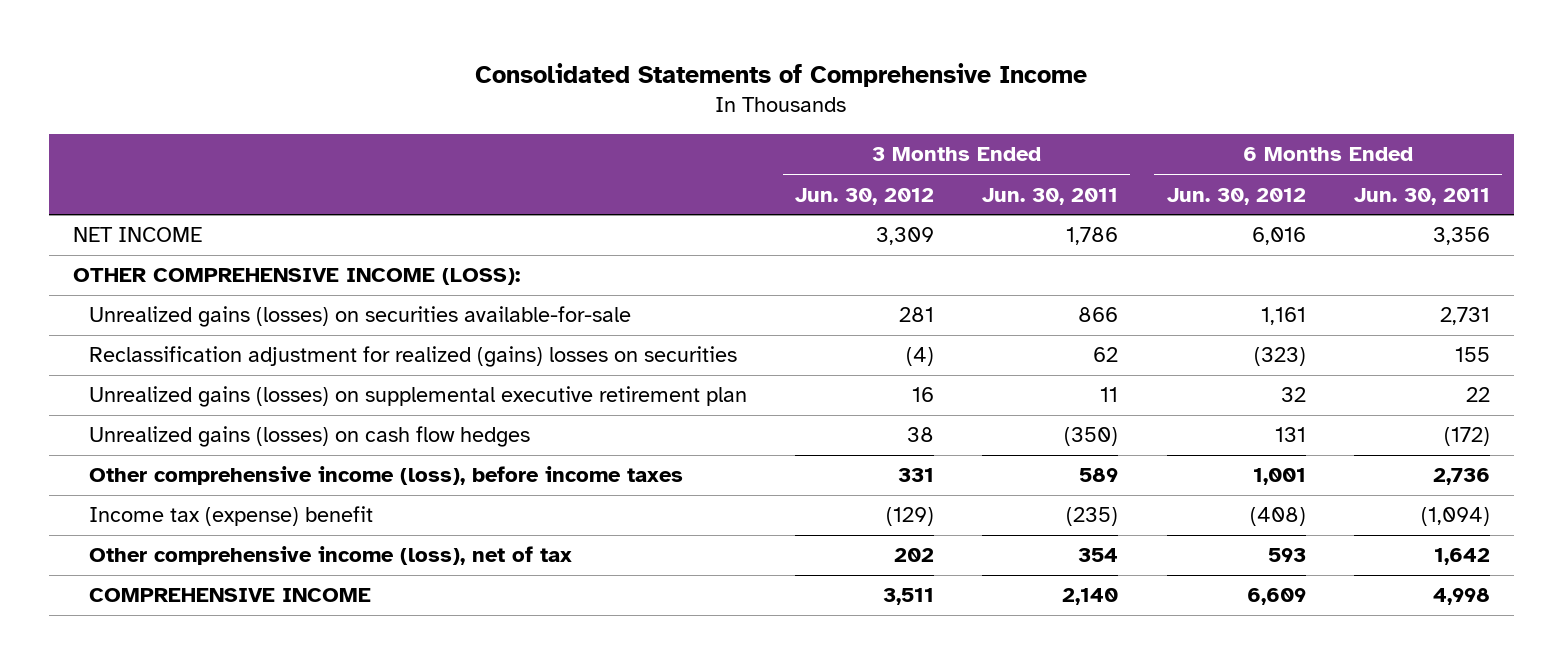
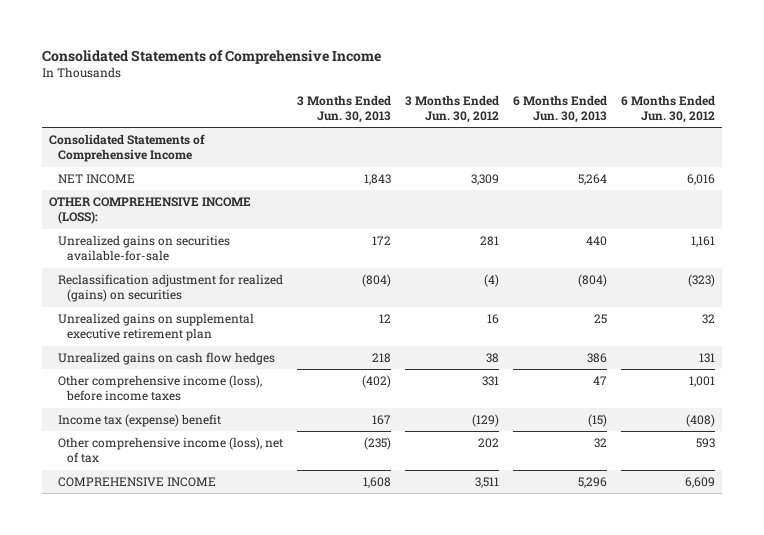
[982,187,1119,205] Jun. 30, 2011 -> none
[1353,187,1490,205] Jun. 30, 2011 -> none
none -> [296,94,391,124] 3 Months Ended Jun. 30, 2013
none -> [512,94,607,124] 6 Months Ended Jun. 30, 2013
none -> [48,133,205,163] Consolidated Statements of Comprehensive Income
[89,306,632,328] Unrealized gains (losses) on securities available-for-sale -> [57,234,230,262] Unrealized gains on securities available-for-sale
[89,346,738,368] Reclassification adjustment for realized (gains) losses on securities -> [57,273,283,303] Reclassification adjustment for realized (gains) on securities
[89,386,748,408] Unrealized gains (losses) on supplemental executive retirement plan -> [57,312,254,342] Unrealized gains on supplemental executive retirement plan
[89,426,531,448] Unrealized gains (losses) on cash flow hedges -> [57,351,275,365] Unrealized gains on cash flow hedges

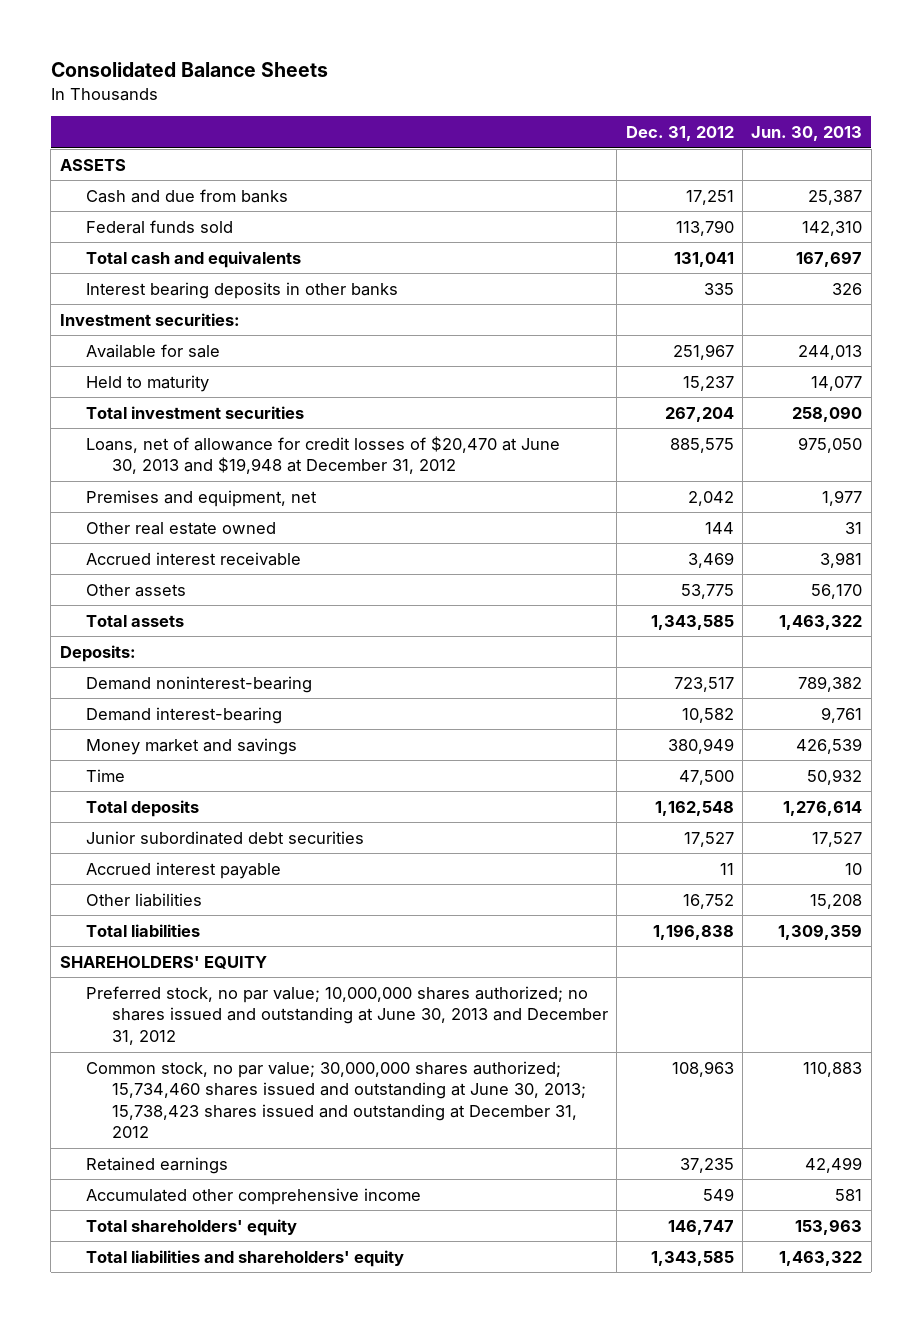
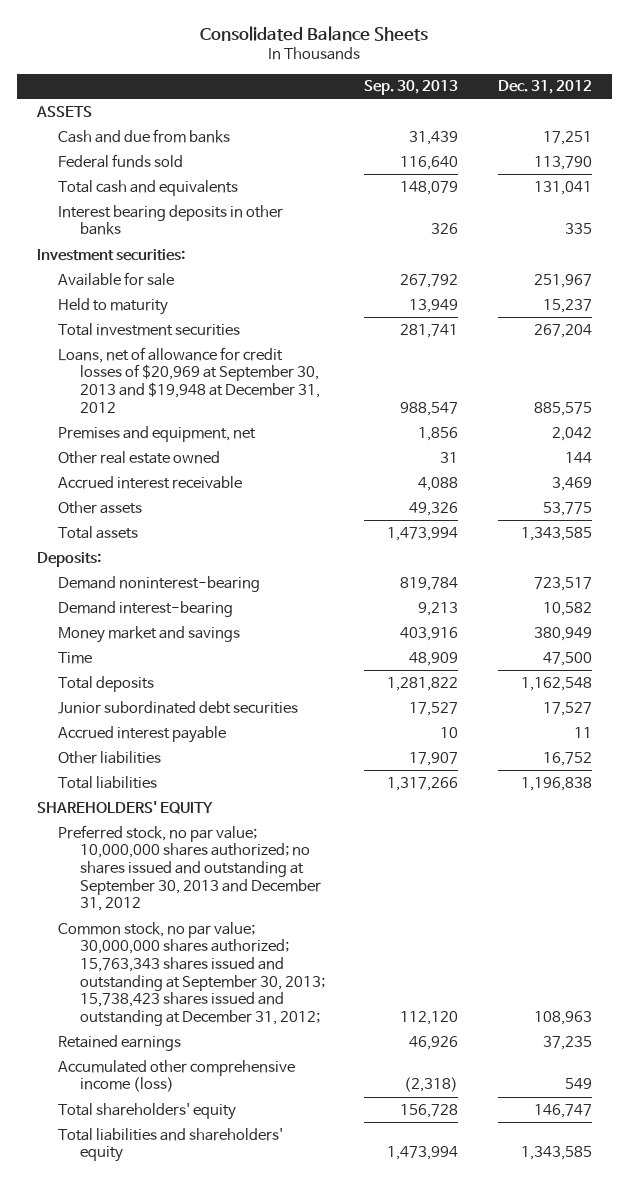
[751,126,863,142] Jun. 30, 2013 -> none
none -> [364,80,459,96] Sep. 30, 2013
[85,435,560,475] Loans, net of allowance for credit losses of $20,470 at June 30, 2013 and $19,948 at December 31, 2012 -> [58,346,320,413] Loans, net of allowance for credit losses of $20,969 at September 30, 2013 and $19,948 at December 31, 2012
[85,985,608,1045] Preferred stock, no par value; 10,000,000 shares authorized; no shares issued and outstanding at June 30, 2013 and December 31, 2012 -> [58,824,321,912] Preferred stock, no par value; 10,000,000 shares authorized; no shares issued and outstanding at September 30, 2013 and December 31, 2012
[85,1060,586,1139] Common stock, no par value; 30,000,000 shares authorized; 15,734,460 shares issued and outstanding at June 30, 2013; 15,738,423 shares issued and outstanding at December 31, 2012 -> [58,921,325,1026] Common stock, no par value; 30,000,000 shares authorized; 15,763,343 shares issued and outstanding at September 30, 2013; 15,738,423 shares issued and outstanding at December 31, 2012;
[85,1187,421,1205] Accumulated other comprehensive income -> [58,1059,296,1093] Accumulated other comprehensive income (loss)

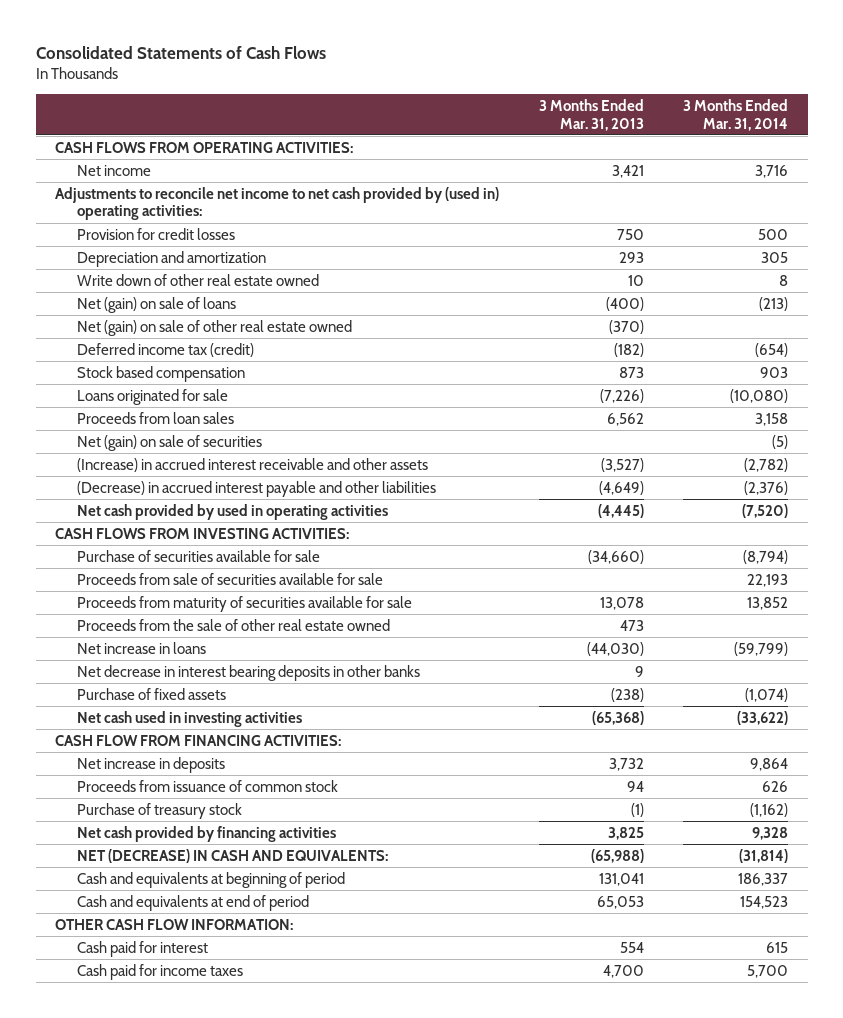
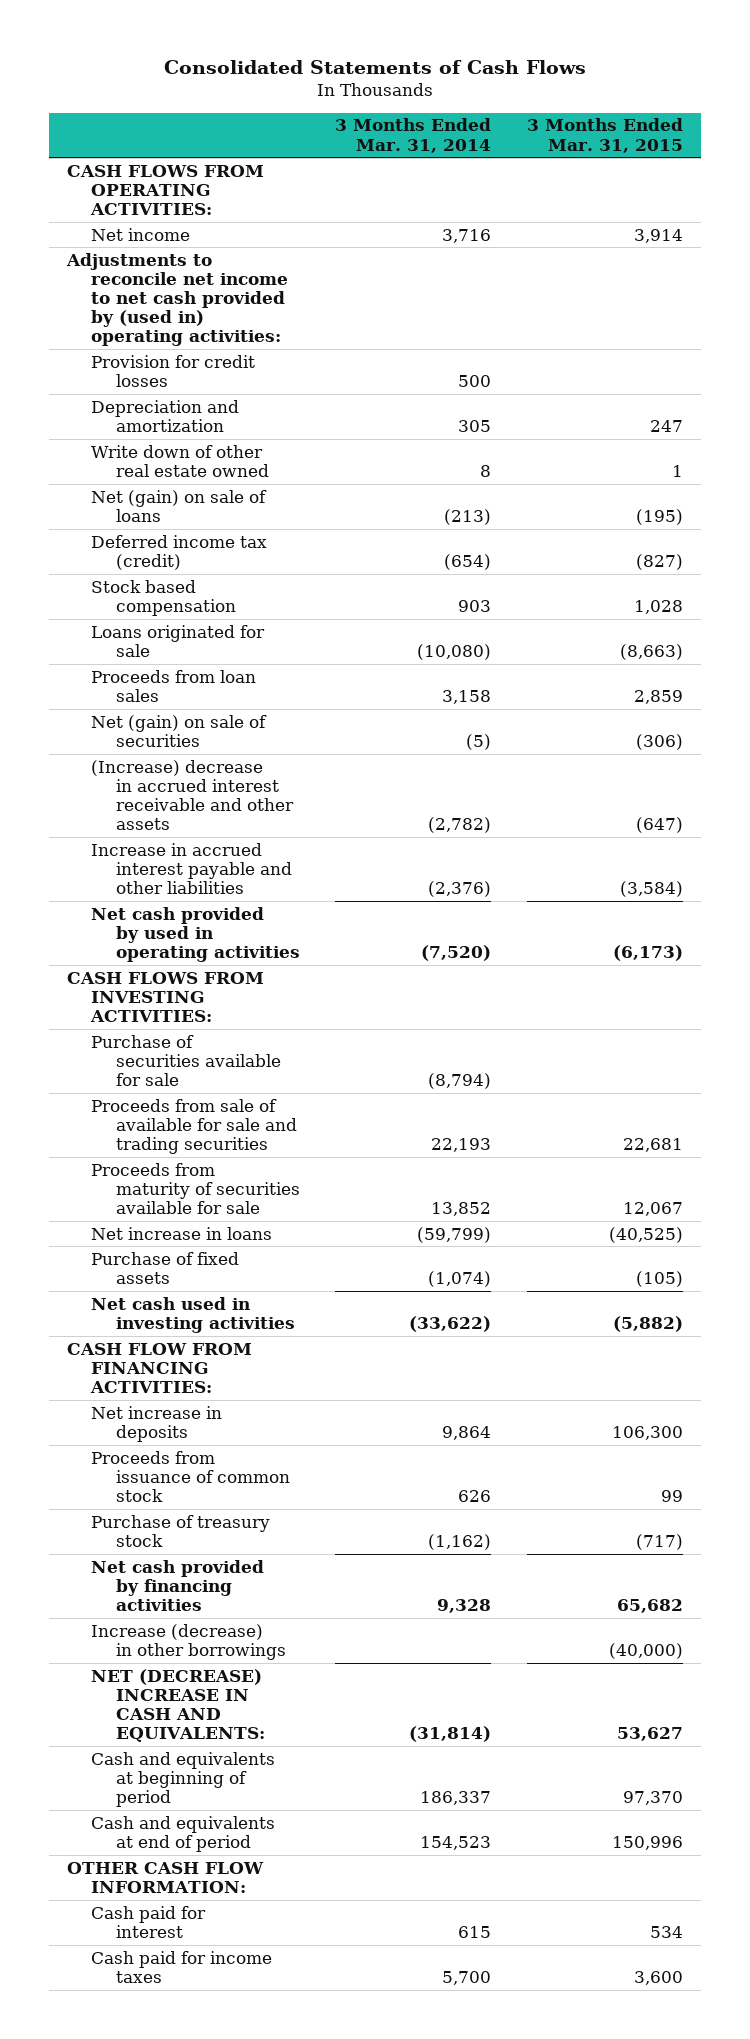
[538,98,644,131] 3 Months Ended Mar. 31, 2013 -> none
none -> [526,118,683,153] 3 Months Ended Mar. 31, 2015
[77,319,353,336] Net (gain) on sale of other real estate owned -> none
[77,457,429,472] (Increase) in accrued interest receivable and other assets -> [91,759,294,831] (Increase) decrease in accrued interest receivable and other assets
[77,480,437,497] (Decrease) in accrued interest payable and other liabilities -> [91,842,292,895] Increase in accrued interest payable and other liabilities
[77,572,384,585] Proceeds from sale of securities available for sale -> [91,1098,297,1155] Proceeds from sale of available for sale and trading securities
[77,618,391,631] Proceeds from the sale of other real estate owned -> none
[77,664,421,681] Net decrease in interest bearing deposits in other banks -> none
none -> [91,1623,286,1660] Increase (decrease) in other borrowings
[77,848,389,863] NET (DECREASE) IN CASH AND EQUIVALENTS: -> [91,1668,265,1743] NET (DECREASE) INCREASE IN CASH AND EQUIVALENTS:

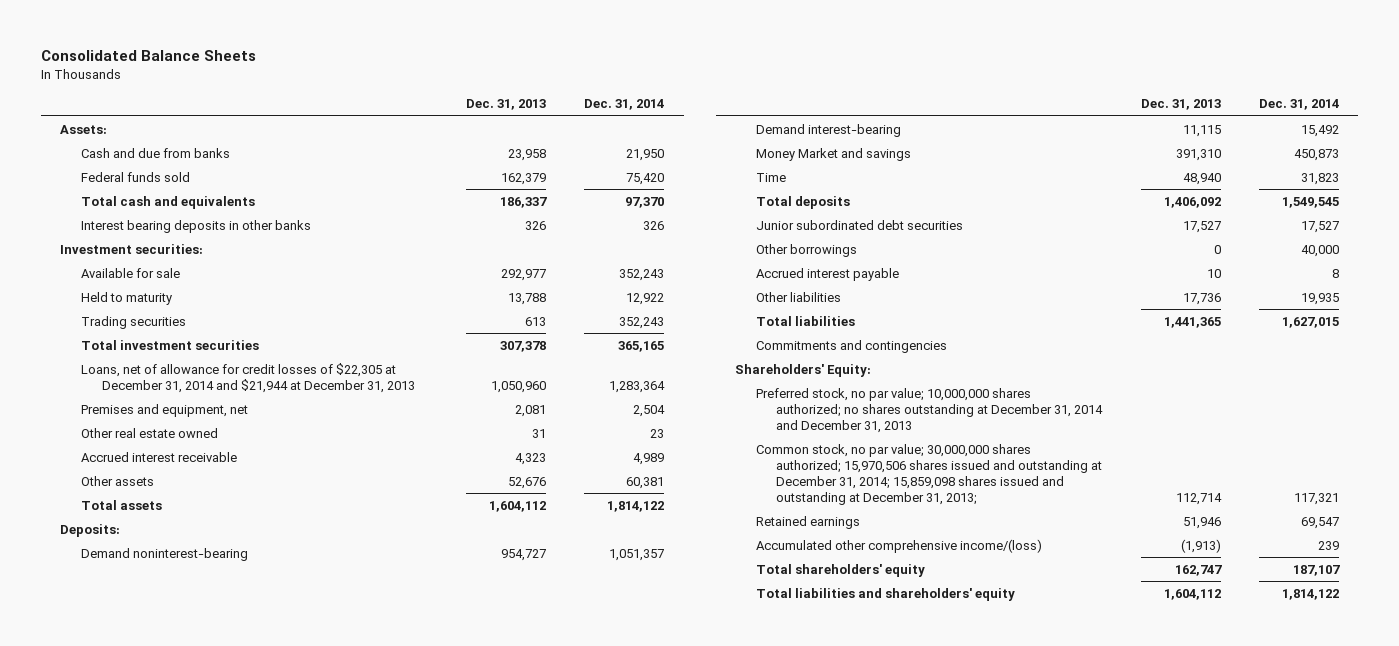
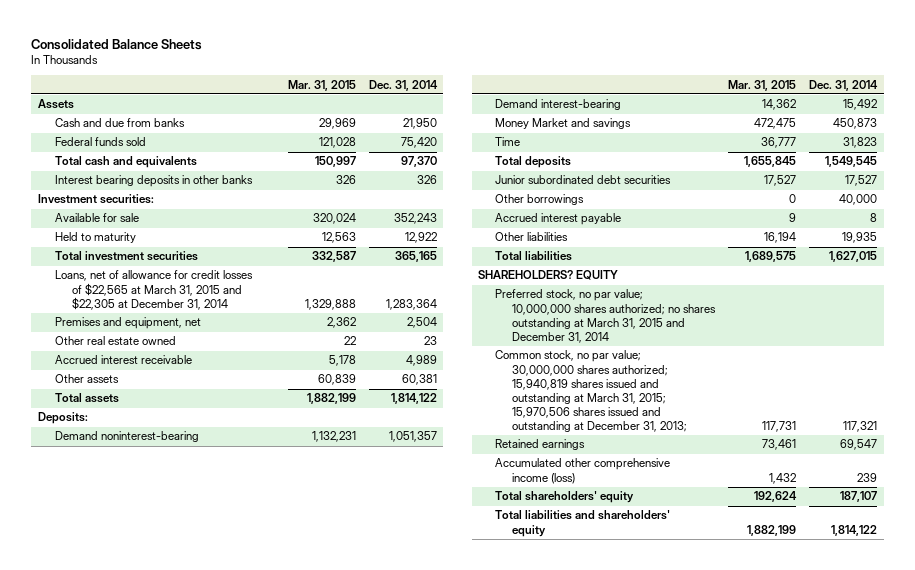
[465,99,546,111] Dec. 31, 2013 -> none
none -> [287,79,356,91] Mar. 31, 2015
[60,124,108,134] Assets: -> [37,99,74,110] Assets
[80,315,186,329] Trading securities -> none
[80,362,415,393] Loans, net of allowance for credit losses of $22,305 at December 31, 2014 and $21,944 at December 31, 2013 -> [54,270,253,310] Loans, net of allowance for credit losses of $22,565 at March 31, 2015 and $22,305 at December 31, 2014
[755,339,947,353] Commitments and contingencies -> none
[735,363,872,377] Shareholders' Equity: -> [478,270,619,281] SHAREHOLDERS? EQUITY
[755,387,1104,433] Preferred stock, no par value; 10,000,000 shares authorized; no shares outstanding at December 31, 2014 and December 31, 2013 -> [495,289,717,343] Preferred stock, no par value; 10,000,000 shares authorized; no shares outstanding at March 31, 2015 and December 31, 2014
[755,443,1103,505] Common stock, no par value; 30,000,000 shares authorized; 15,970,506 shares issued and outstanding at December 31, 2014; 15,859,098 shares issued and outstanding at December 31, 2013; -> [495,350,688,433] Common stock, no par value; 30,000,000 shares authorized; 15,940,819 shares issued and outstanding at March 31, 2015; 15,970,506 shares issued and outstanding at December 31, 2013;
[755,538,1042,553] Accumulated other comprehensive income/(loss) -> [495,458,671,484] Accumulated other comprehensive income (loss)

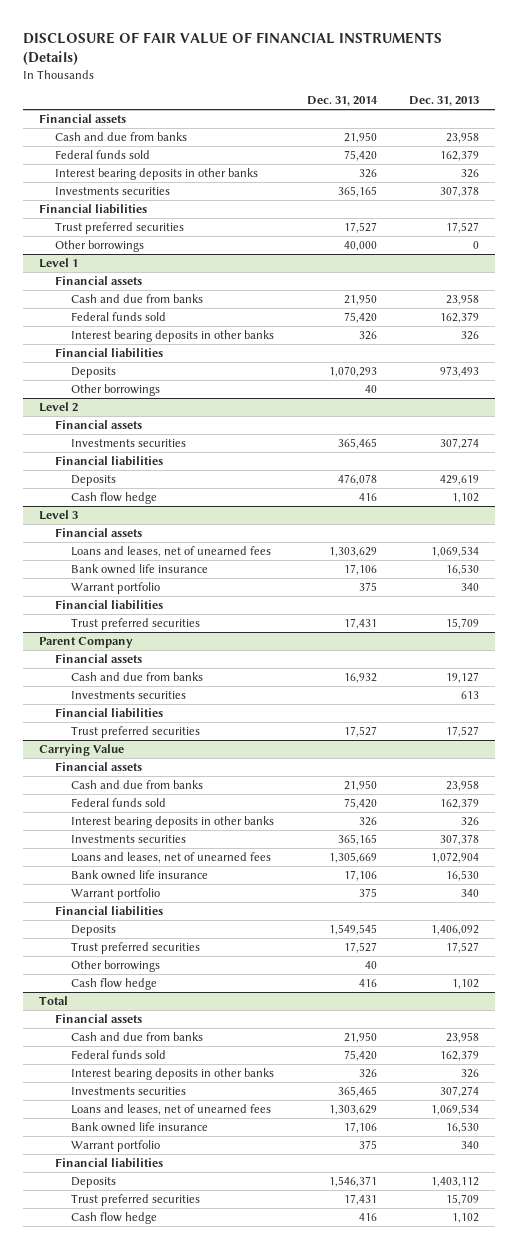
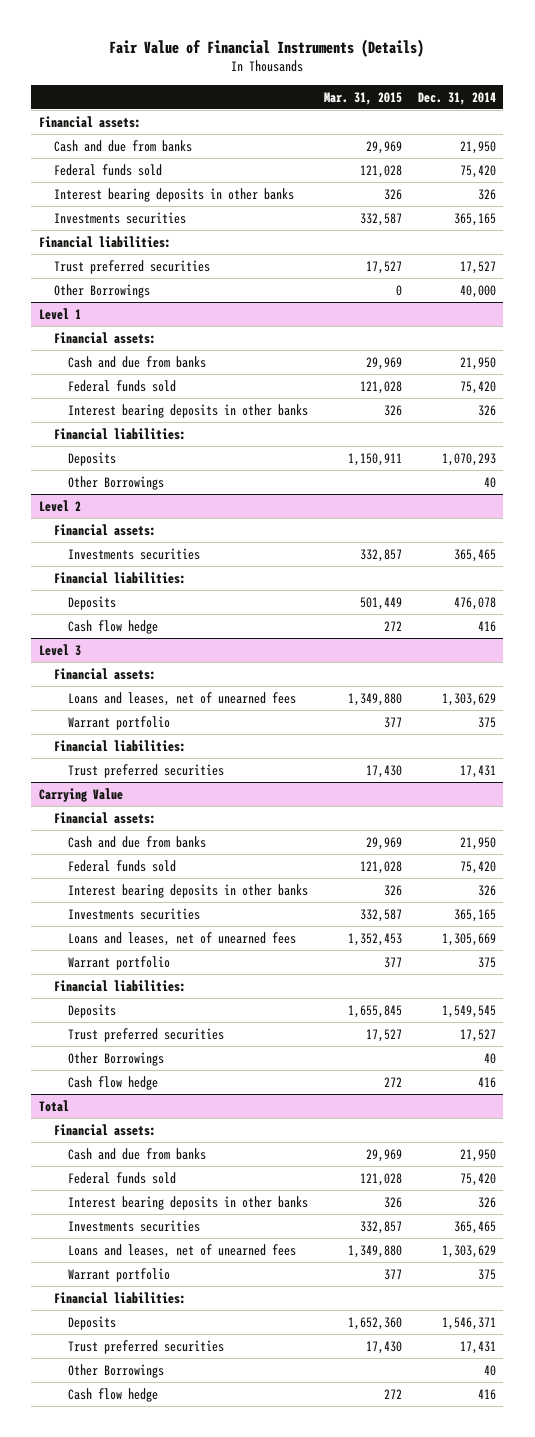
[23,31,443,65] DISCLOSURE OF FAIR VALUE OF FINANCIAL INSTRUMENTS (Details) -> [109,38,425,57] Fair Value of Financial Instruments (Details)
[408,96,479,107] Dec. 31, 2013 -> none
none -> [323,91,402,105] Mar. 31, 2015
[39,114,127,124] Financial assets -> [39,115,142,128] Financial assets:
[39,204,148,215] Financial liabilities -> [39,235,172,248] Financial liabilities:
[55,240,145,253] Other borrowings -> [53,283,150,298] Other Borrowings
[55,276,143,286] Financial assets -> [53,331,156,344] Financial assets:
[55,348,164,359] Financial liabilities -> [53,427,186,440] Financial liabilities:
[71,384,161,397] Other borrowings -> [67,475,164,490] Other Borrowings
[55,420,143,430] Financial assets -> [53,523,156,536] Financial assets:
[55,456,164,467] Financial liabilities -> [53,571,186,584] Financial liabilities:
[55,528,143,538] Financial assets -> [53,667,156,680] Financial assets:
[71,564,209,575] Bank owned life insurance -> none
[55,600,164,611] Financial liabilities -> [53,739,186,752] Financial liabilities:
[39,637,134,649] Parent Company -> none
[55,654,143,664] Financial assets -> none
[71,672,204,682] Cash and due from banks -> none
[71,691,187,700] Investments securities -> none
[55,708,164,719] Financial liabilities -> none
[71,726,201,739] Trust preferred securities -> none
[55,762,143,772] Financial assets -> [53,811,156,824] Financial assets:
[71,870,209,881] Bank owned life insurance -> none
[55,906,164,917] Financial liabilities -> [53,979,186,992] Financial liabilities:
[71,960,161,973] Other borrowings -> [67,1051,164,1066] Other Borrowings
[55,1014,143,1024] Financial assets -> [53,1123,156,1136] Financial assets:
[71,1122,209,1133] Bank owned life insurance -> none
[55,1158,164,1169] Financial liabilities -> [53,1291,186,1304] Financial liabilities:
none -> [67,1363,164,1378] Other Borrowings

